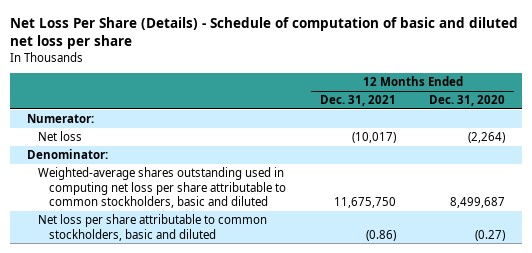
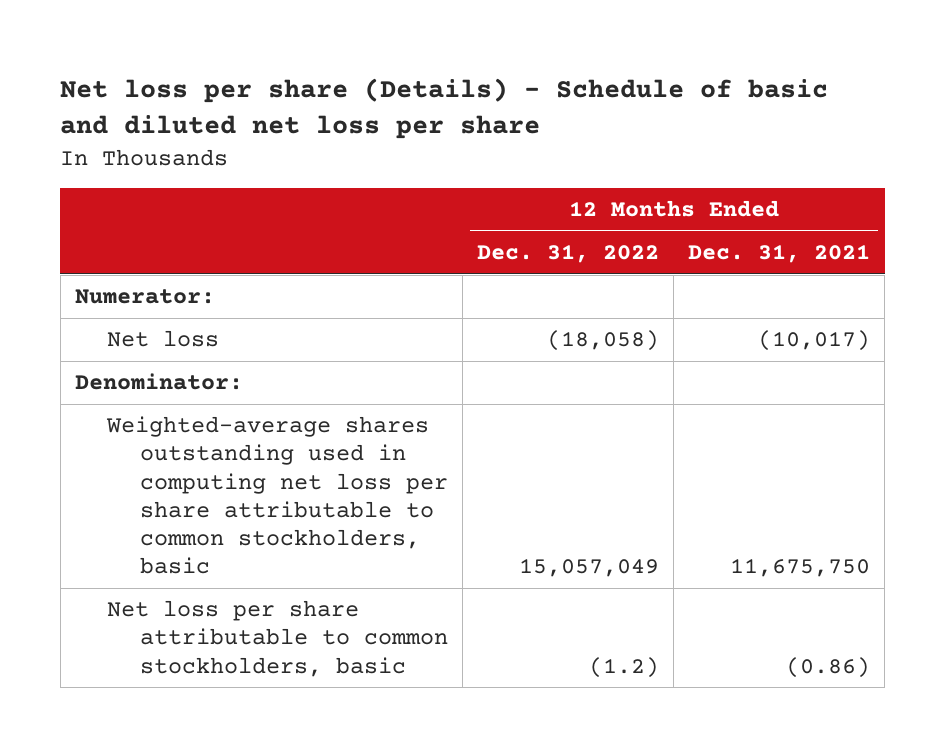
[9,16,518,49] Net Loss Per Share (Details) - Schedule of computation of basic and diluted net loss per share -> [60,77,829,140] Net loss per share (Details) - Schedule of basic and diluted net loss per share
[429,95,506,107] Dec. 31, 2020 -> none
none -> [476,244,659,264] Dec. 31, 2022
[37,167,287,209] Weighted-average shares outstanding used in computing net loss per share attributable to common stockholders, basic and diluted -> [106,416,448,575] Weighted-average shares outstanding used in computing net loss per share attributable to common stockholders, basic
[37,214,267,241] Net loss per share attributable to common stockholders, basic and diluted -> [107,600,448,677] Net loss per share attributable to common stockholders, basic

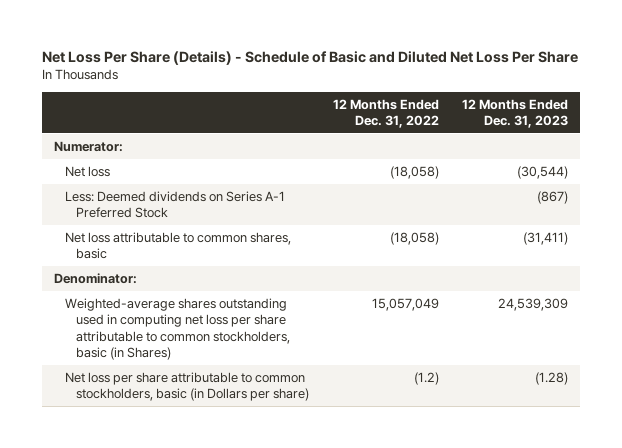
[60,77,829,140] Net loss per share (Details) - Schedule of basic and diluted net loss per share -> [41,50,578,65] Net Loss Per Share (Details) - Schedule of Basic and Diluted Net Loss Per Share
[688,244,871,264] Dec. 31, 2021 -> none
none -> [462,98,569,129] 12 Months Ended Dec. 31, 2023
none -> [64,190,285,219] Less: Deemed dividends on Series A-1 Preferred Stock
none -> [64,231,291,260] Net loss attributable to common shares, basic
[106,416,448,575] Weighted-average shares outstanding used in computing net loss per share attributable to common stockholders, basic -> [64,297,291,361] Weighted-average shares outstanding used in computing net loss per share attributable to common stockholders, basic (in Shares)
[107,600,448,677] Net loss per share attributable to common stockholders, basic -> [64,371,310,402] Net loss per share attributable to common stockholders, basic (in Dollars per share)

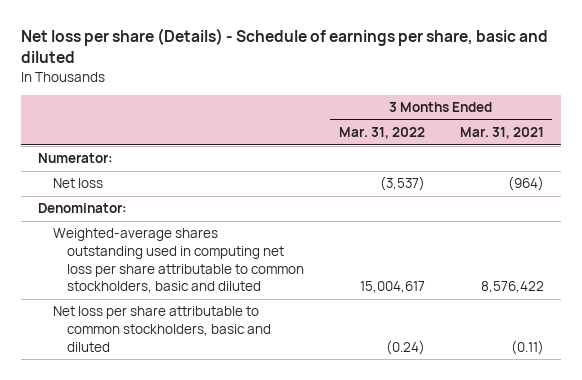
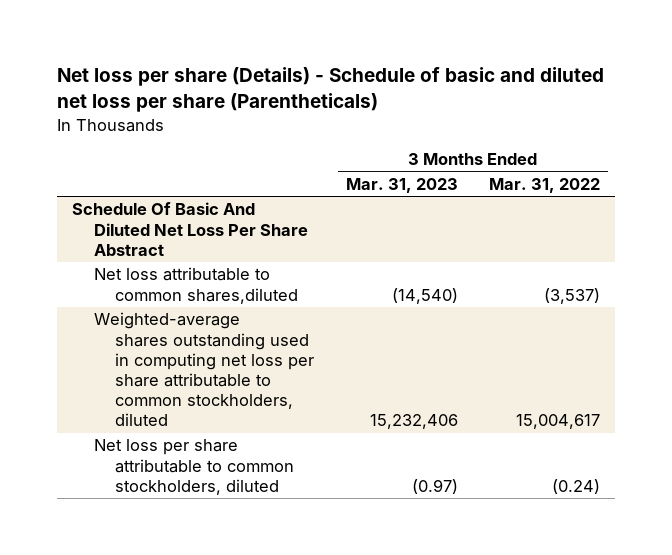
[20,27,548,64] Net loss per share (Details) - Schedule of earnings per share, basic and diluted -> [56,67,604,113] Net loss per share (Details) - Schedule of basic and diluted net loss per share (Parentheticals)
[459,127,544,140] Mar. 31, 2021 -> none
none -> [345,178,458,194] Mar. 31, 2023
[37,153,113,164] Numerator: -> none
[37,203,127,214] Denominator: -> none
none -> [72,202,308,256] Schedule Of Basic And Diluted Net Loss Per Share Abstract
[52,178,103,189] Net loss -> [93,267,299,304] Net loss attributable to common shares,diluted
[52,228,305,294] Weighted-average shares outstanding used in computing net loss per share attributable to common stockholders, basic and diluted -> [93,312,315,427] Weighted-average shares outstanding used in computing net loss per share attributable to common stockholders, diluted
[52,306,272,352] Net loss per share attributable to common stockholders, basic and diluted -> [93,439,295,495] Net loss per share attributable to common stockholders, diluted

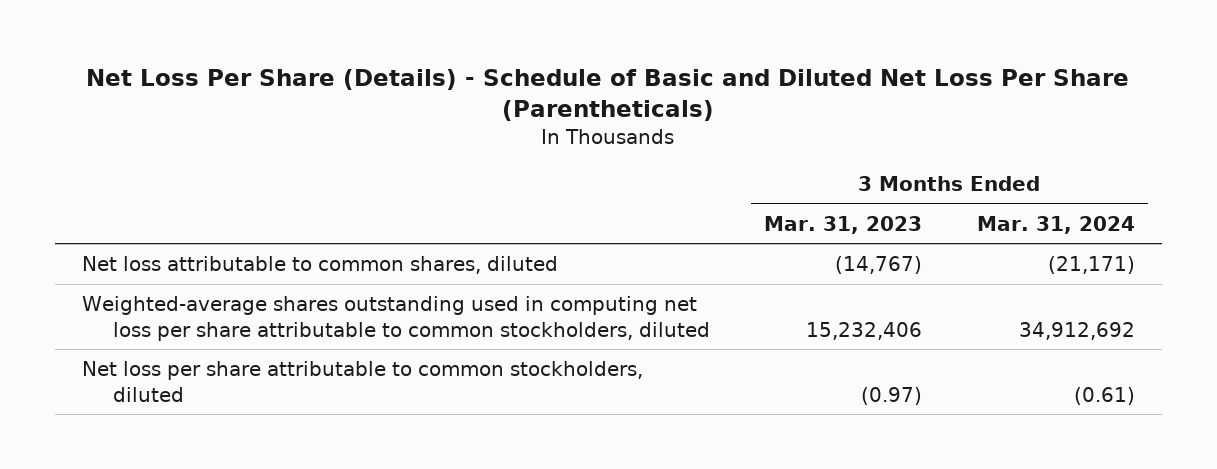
[56,67,604,113] Net loss per share (Details) - Schedule of basic and diluted net loss per share (Parentheticals) -> [86,68,1130,121] Net Loss Per Share (Details) - Schedule of Basic and Diluted Net Loss Per Share (Parentheticals)
[488,178,600,194] Mar. 31, 2022 -> none
none -> [976,215,1135,234] Mar. 31, 2024
[72,202,308,256] Schedule Of Basic And Diluted Net Loss Per Share Abstract -> none
[93,267,299,304] Net loss attributable to common shares,diluted -> [82,256,559,275] Net loss attributable to common shares, diluted
[391,287,458,304] (14,540) -> [835,256,923,275] (14,767)

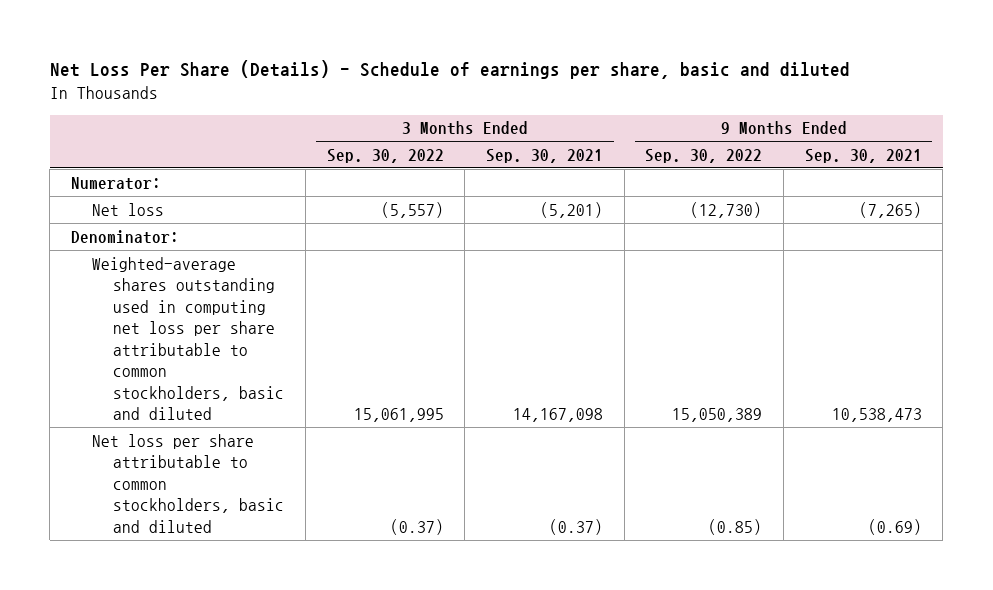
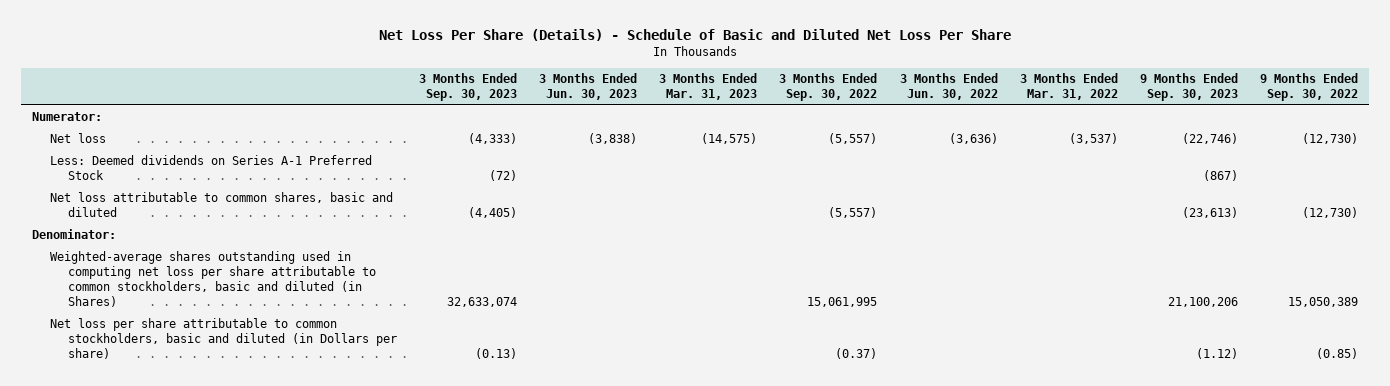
[49,60,850,80] Net Loss Per Share (Details) - Schedule of earnings per share, basic and diluted -> [379,28,1012,41] Net Loss Per Share (Details) - Schedule of Basic and Diluted Net Loss Per Share
[485,148,603,163] Sep. 30, 2021 -> none
[804,148,922,163] Sep. 30, 2021 -> none
none -> [418,73,517,102] 3 Months Ended Sep. 30, 2023
none -> [538,73,637,101] 3 Months Ended Jun. 30, 2023
none -> [659,73,758,101] 3 Months Ended Mar. 31, 2023
none -> [899,73,998,101] 3 Months Ended Jun. 30, 2022
none -> [1019,73,1118,101] 3 Months Ended Mar. 31, 2022
none -> [1140,73,1239,102] 9 Months Ended Sep. 30, 2023
none -> [49,155,372,181] Less: Deemed dividends on Series A-1 Preferred Stock
none -> [49,192,393,218] Net loss attributable to common shares, basic and diluted
[91,256,285,421] Weighted-average shares outstanding used in computing net loss per share attributable to common stockholders, basic and diluted -> [49,251,376,308] Weighted-average shares outstanding used in computing net loss per share attributable to common stockholders, basic and diluted (in Shares)
[91,433,285,533] Net loss per share attributable to common stockholders, basic and diluted -> [49,318,397,360] Net loss per share attributable to common stockholders, basic and diluted (in Dollars per share)

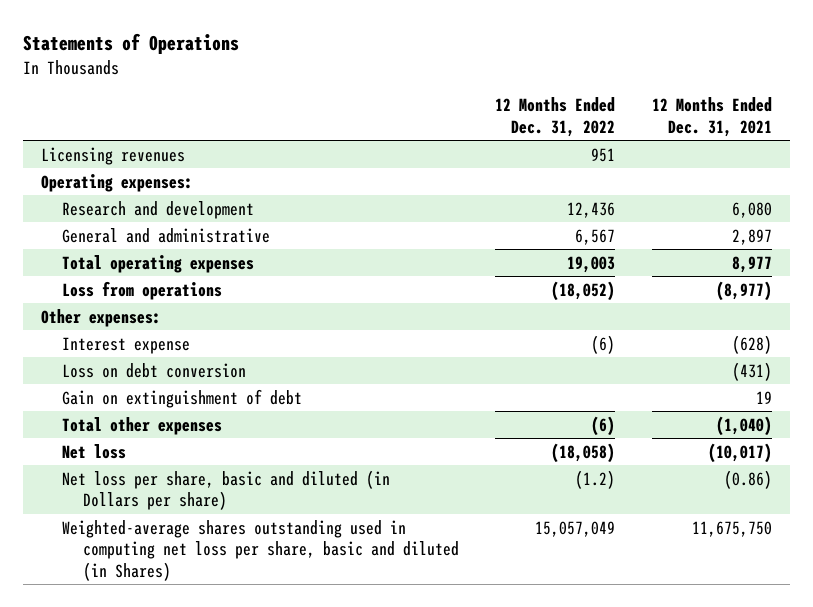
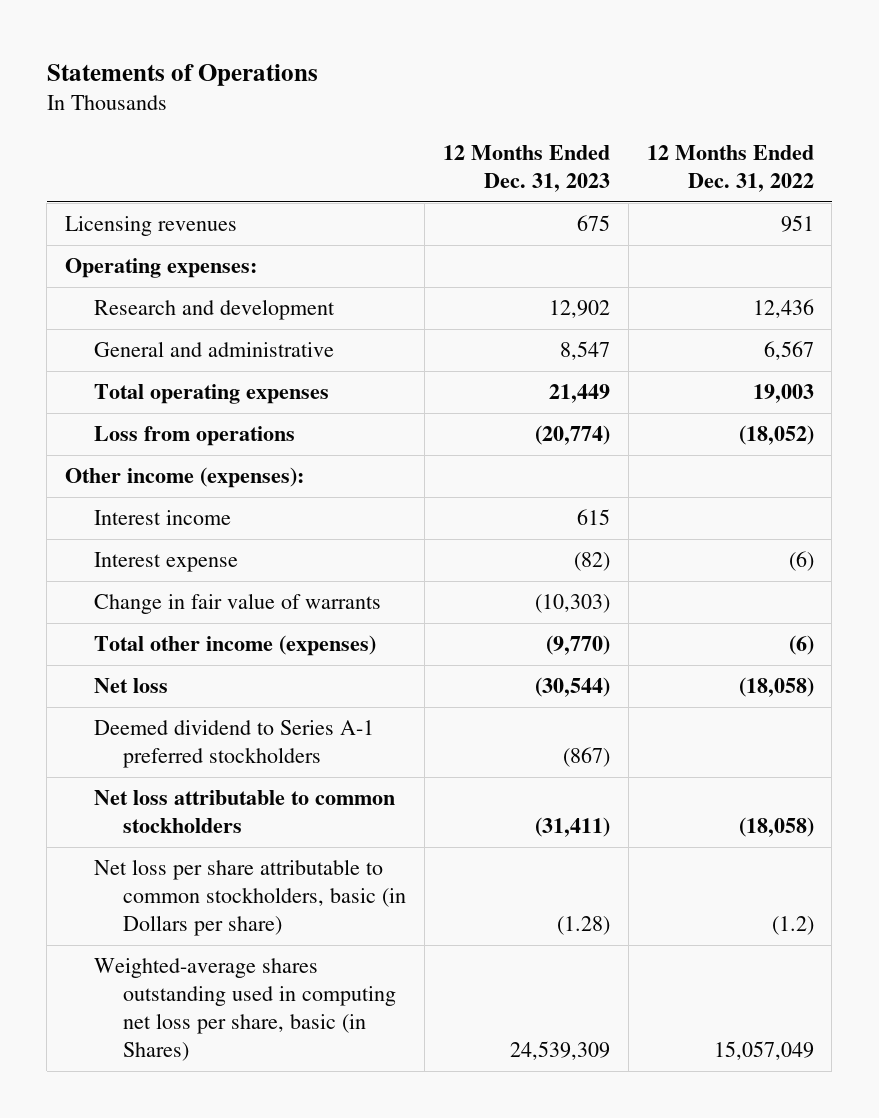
[651,96,772,137] 12 Months Ended Dec. 31, 2021 -> none
none -> [442,145,610,193] 12 Months Ended Dec. 31, 2023
[41,308,162,327] Other expenses: -> [65,467,305,489] Other income (expenses):
none -> [94,510,232,526] Interest income
[61,362,246,378] Loss on debt conversion -> none
[61,388,302,408] Gain on extinguishment of debt -> none
none -> [94,593,382,615] Change in fair value of warrants
[61,416,222,435] Total other expenses -> [94,635,377,657] Total other income (expenses)
none -> [94,720,375,769] Deemed dividend to Series A-1 preferred stockholders
none -> [94,790,396,834] Net loss attributable to common stockholders
[61,469,390,511] Net loss per share, basic and diluted (in Dollars per share) -> [94,859,407,936] Net loss per share attributable to common stockholders, basic (in Dollars per share)
[61,519,459,582] Weighted-average shares outstanding used in computing net loss per share, basic and diluted (in Shares) -> [94,958,397,1061] Weighted-average shares outstanding used in computing net loss per share, basic (in Shares)

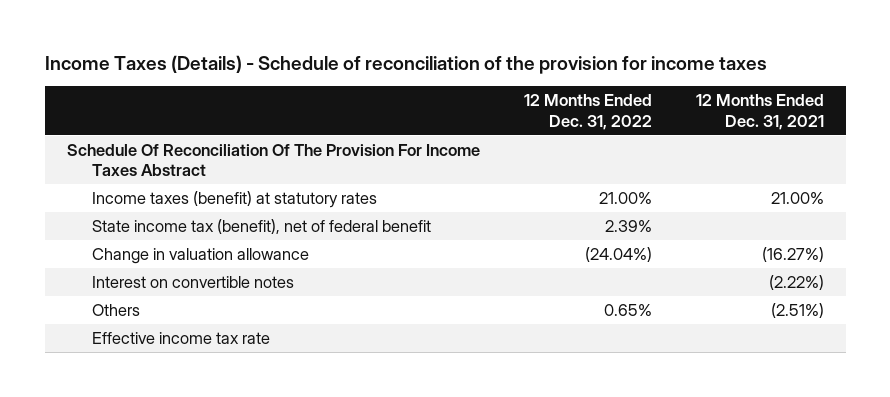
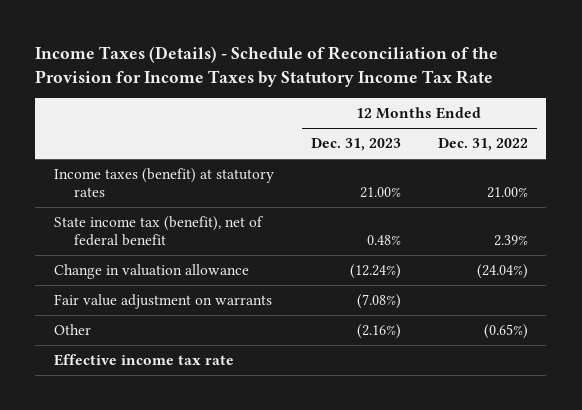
[44,55,767,75] Income Taxes (Details) - Schedule of reconciliation of the provision for income taxes -> [35,46,499,88] Income Taxes (Details) - Schedule of Reconciliation of the Provision for Income Taxes by Statutory Income Tax Rate
[695,94,824,130] 12 Months Ended Dec. 31, 2021 -> none
none -> [310,138,401,152] Dec. 31, 2023
[66,143,480,177] Schedule Of Reconciliation Of The Provision For Income Taxes Abstract -> none
[92,275,295,288] Interest on convertible notes -> none
none -> [53,294,272,310] Fair value adjustment on warrants
[92,303,141,316] Others -> [53,324,91,336] Other
[603,303,652,316] 0.65% -> [483,324,528,340] (0.65%)

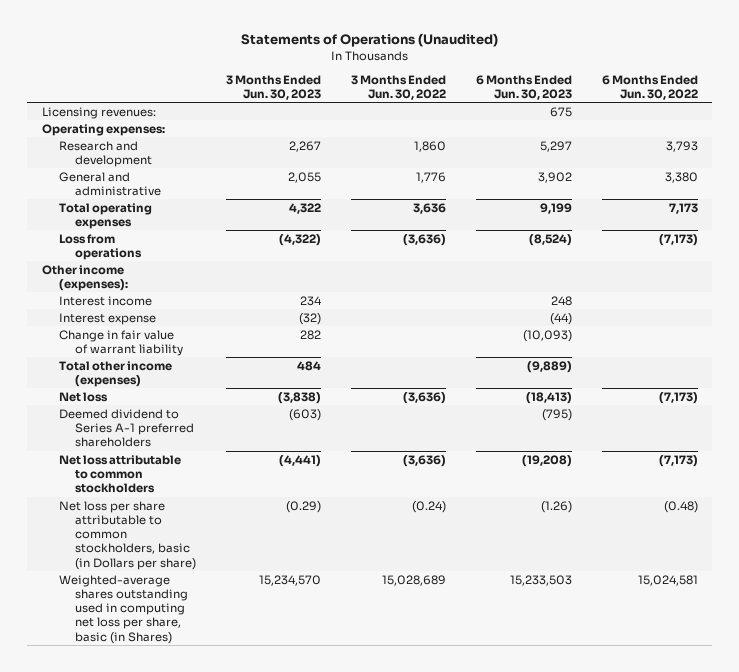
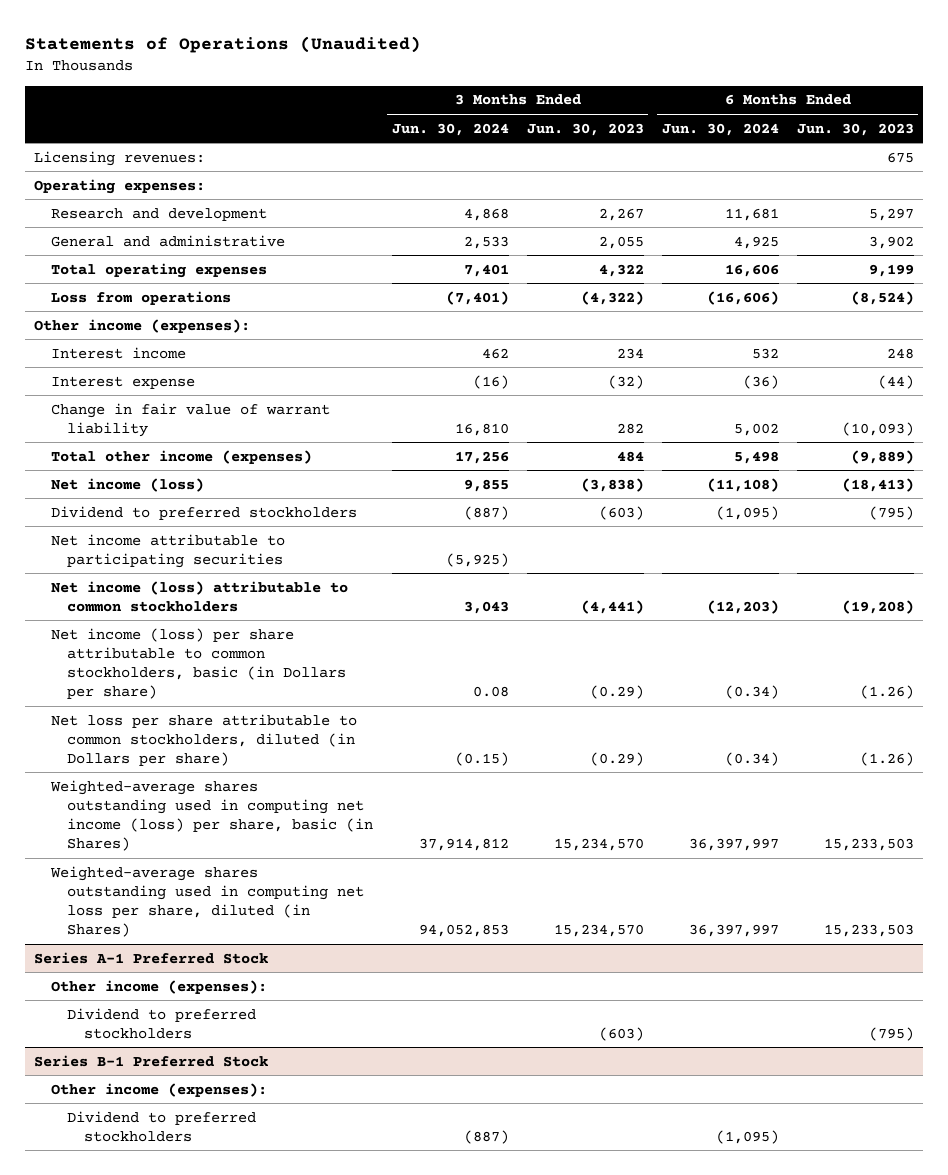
[350,74,446,100] 3 Months Ended Jun. 30, 2022 -> none
[601,74,698,100] 6 Months Ended Jun. 30, 2022 -> none
none -> [391,122,509,136] Jun. 30, 2024
none -> [661,122,779,136] Jun. 30, 2024
[58,391,108,402] Net loss -> [50,477,204,492] Net income (loss)
[58,408,195,448] Deemed dividend to Series A-1 preferred shareholders -> [50,505,357,520] Dividend to preferred stockholders
none -> [50,533,285,568] Net income attributable to participating securities
[58,454,181,494] Net loss attributable to common stockholders -> [50,580,348,612] Net income (loss) attributable to common stockholders
[58,500,197,570] Net loss per share attributable to common stockholders, basic (in Dollars per share) -> [50,627,347,699] Net income (loss) per share attributable to common stockholders, basic (in Dollars per share)
none -> [50,713,357,766] Net loss per share attributable to common stockholders, diluted (in Dollars per share)
[58,574,189,644] Weighted-average shares outstanding used in computing net loss per share, basic (in Shares) -> [49,779,374,851] Weighted-average shares outstanding used in computing net income (loss) per share, basic (in Shares)
none -> [49,865,365,937] Weighted-average shares outstanding used in computing net loss per share, diluted (in Shares)
none -> [34,951,269,964] Series A-1 Preferred Stock
none -> [50,979,267,994] Other income (expenses):
none -> [67,1007,257,1039] Dividend to preferred stockholders
none -> [34,1054,269,1067] Series B-1 Preferred Stock
none -> [50,1082,267,1097] Other income (expenses):
none -> [67,1110,257,1142] Dividend to preferred stockholders

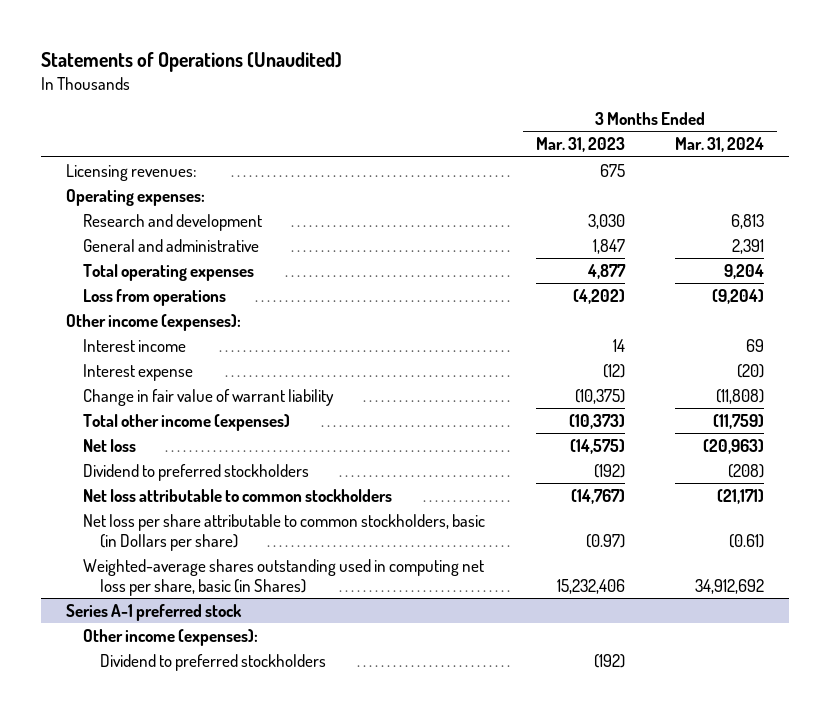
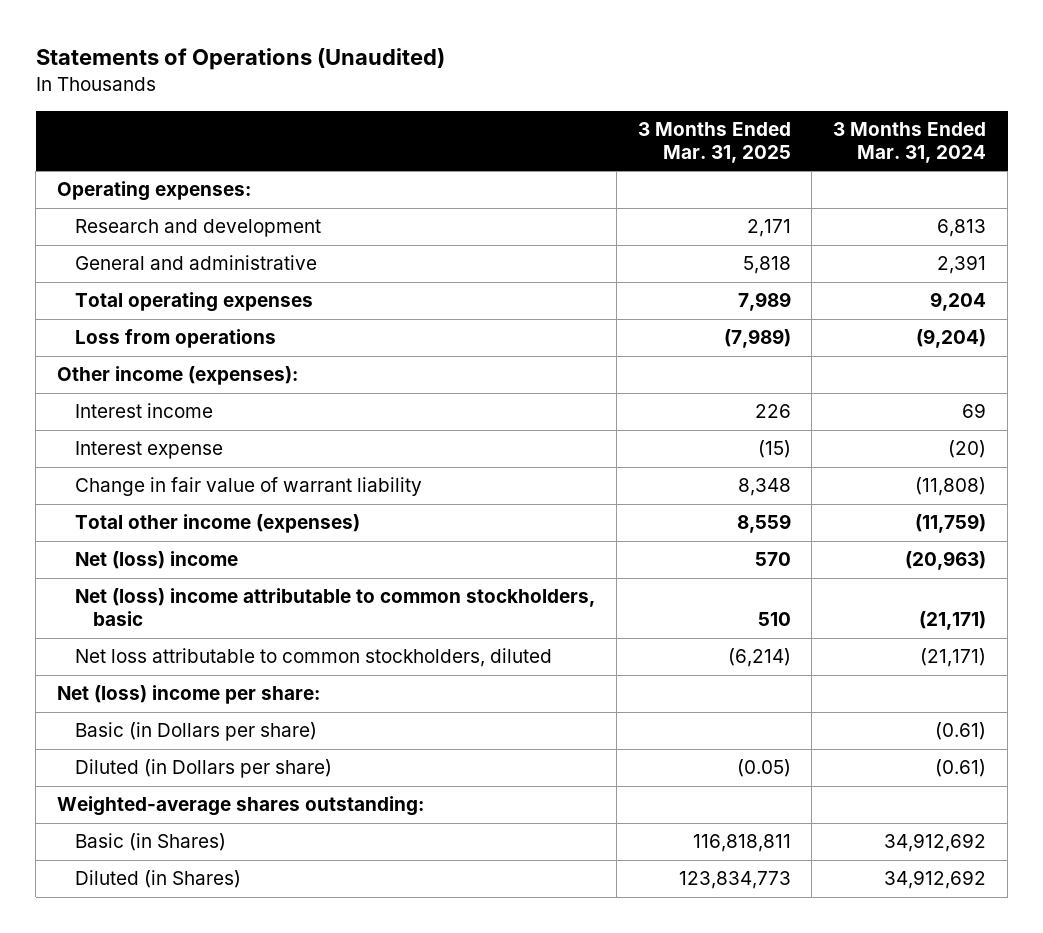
[535,137,625,153] Mar. 31, 2023 -> none
none -> [637,122,791,164] 3 Months Ended Mar. 31, 2025
[66,163,198,181] Licensing revenues: -> none
[83,463,310,481] Dividend to preferred stockholders -> none
[66,603,243,621] Series A-1 preferred stock -> none
[83,628,259,646] Other income (expenses): -> none
[100,653,327,671] Dividend to preferred stockholders -> none
[83,438,137,452] Net loss -> [75,551,239,570] Net (loss) income
[83,488,393,502] Net loss attributable to common stockholders -> [75,588,596,627] Net (loss) income attributable to common stockholders, basic
none -> [75,648,553,668] Net loss attributable to common stockholders, diluted
none -> [56,685,320,705] Net (loss) income per share:
[83,513,486,551] Net loss per share attributable to common stockholders, basic (in Dollars per share) -> [75,722,318,742] Basic (in Dollars per share)
none -> [75,759,333,779] Diluted (in Dollars per share)
none -> [56,796,424,817] Weighted-average shares outstanding:
[83,558,485,596] Weighted-average shares outstanding used in computing net loss per share, basic (in Shares) -> [75,833,227,852] Basic (in Shares)
none -> [75,870,242,889] Diluted (in Shares)

